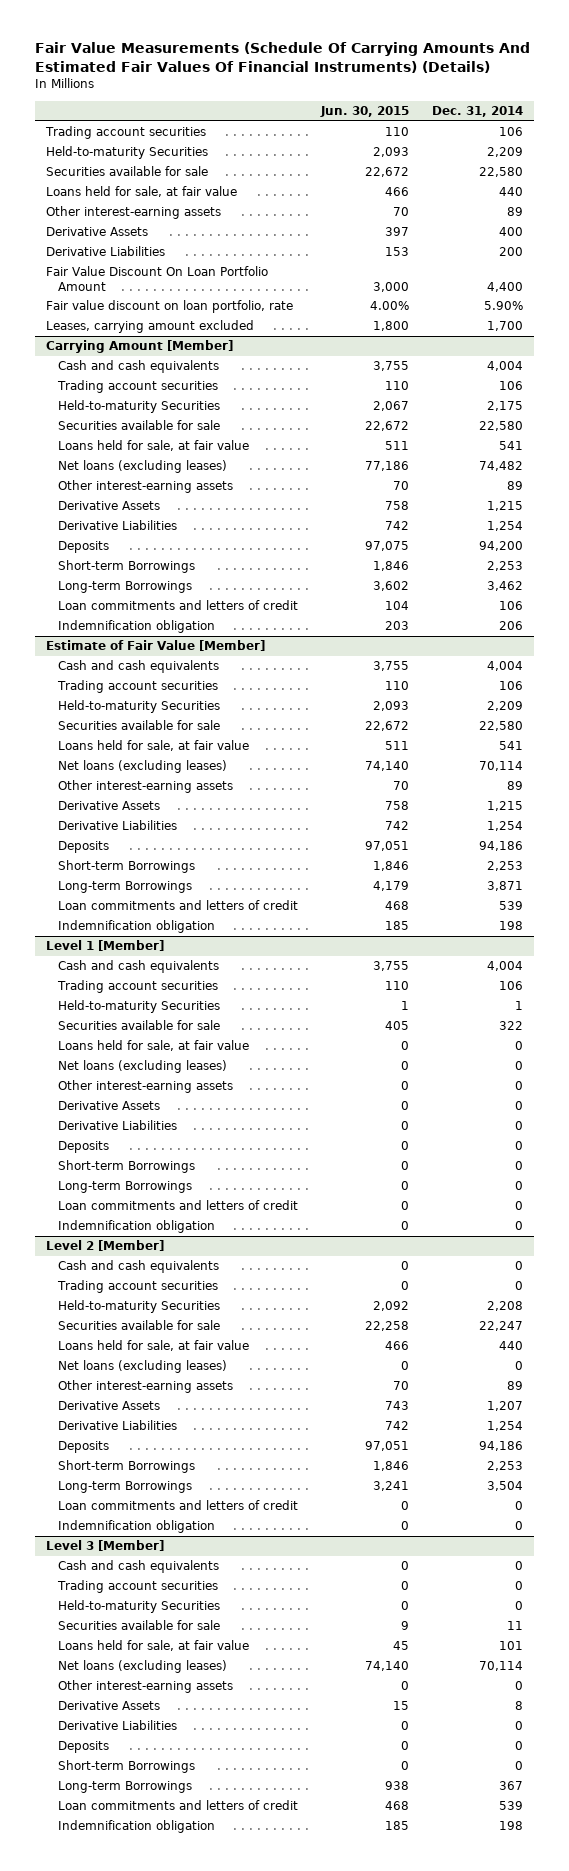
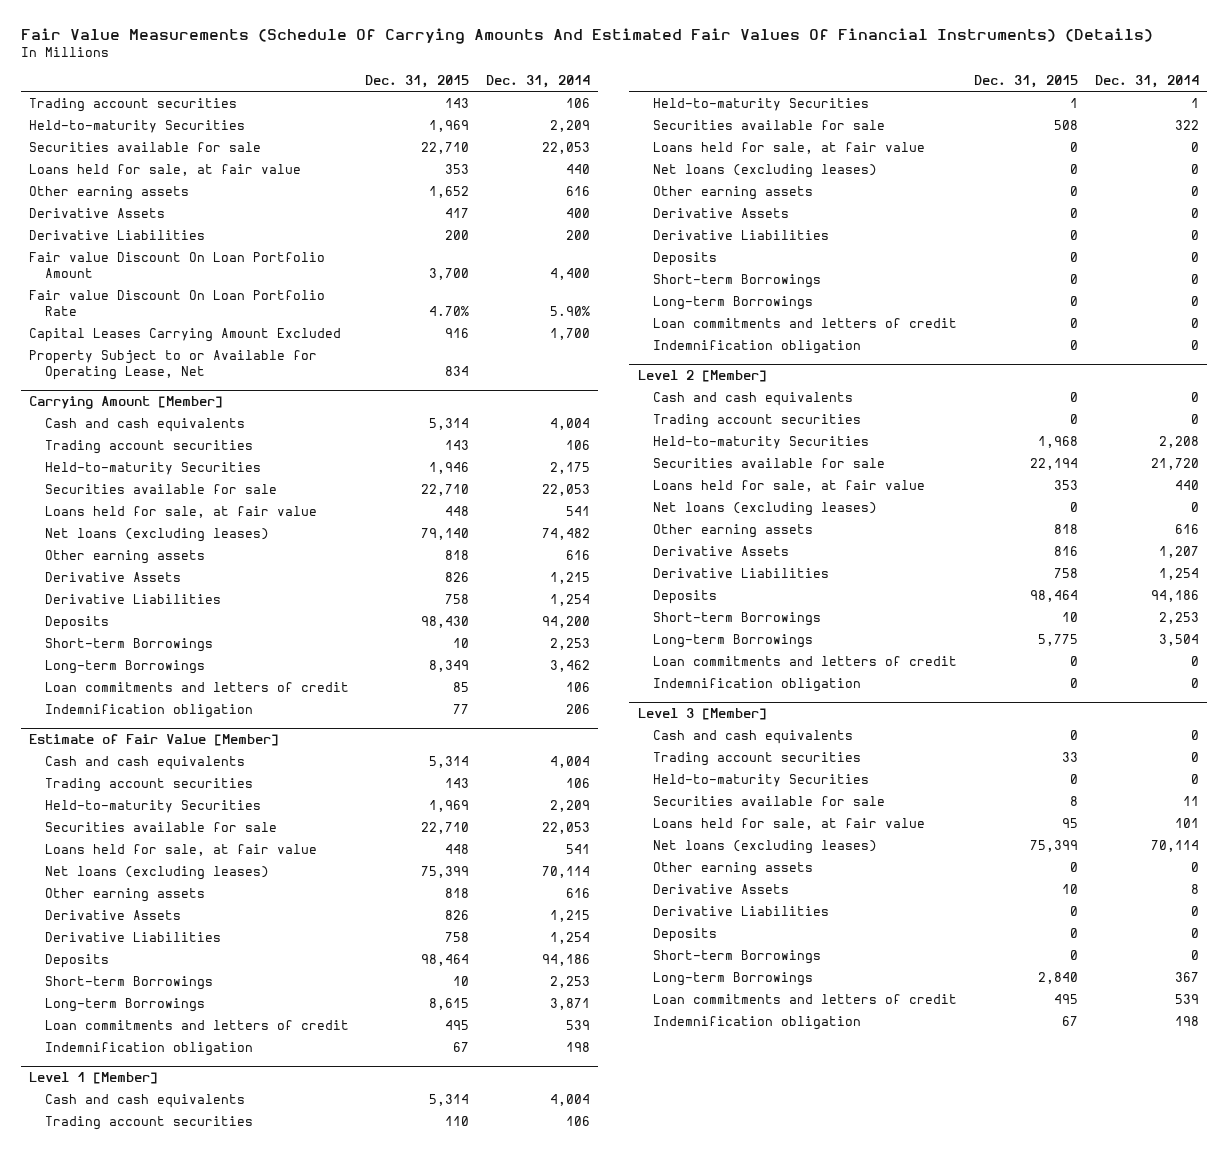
[319,106,409,118] Jun. 30, 2015 -> none
none -> [365,74,470,88] Dec. 31, 2015
[478,167,523,178] 22,580 -> [542,141,591,154] 22,053
[46,206,222,220] Other interest-earning assets -> [29,185,190,200] Other earning assets
[506,207,523,217] 89 -> [566,185,591,196] 616
[46,266,269,291] Fair Value Discount On Loan Portfolio Amount -> [29,251,326,278] Fair value Discount On Loan Portfolio Amount
[46,300,294,314] Fair value discount on loan portfolio, rate -> [29,289,326,316] Fair value Discount On Loan Portfolio Rate
[46,320,255,334] Leases, carrying amount excluded -> [29,327,342,342] Capital Leases Carrying Amount Excluded
none -> [29,349,318,380] Property Subject to or Available for Operating Lease, Net
[478,421,523,432] 22,580 -> [542,483,591,496] 22,053
[57,480,233,494] Other interest-earning assets -> [44,549,205,564] Other earning assets
[506,481,523,491] 89 -> [566,549,591,560] 616
[478,721,523,732] 22,580 -> [542,821,591,834] 22,053
[57,780,233,794] Other interest-earning assets -> [44,887,205,902] Other earning assets
[506,781,523,791] 89 -> [566,887,591,898] 616
[57,1080,233,1094] Other interest-earning assets -> [653,185,814,200] Other earning assets
[478,1321,523,1332] 22,247 -> [1150,457,1199,470] 21,720
[57,1380,233,1394] Other interest-earning assets -> [653,523,814,538] Other earning assets
[506,1381,523,1391] 89 -> [1174,523,1199,534] 616
[57,1680,233,1694] Other interest-earning assets -> [653,861,814,876] Other earning assets

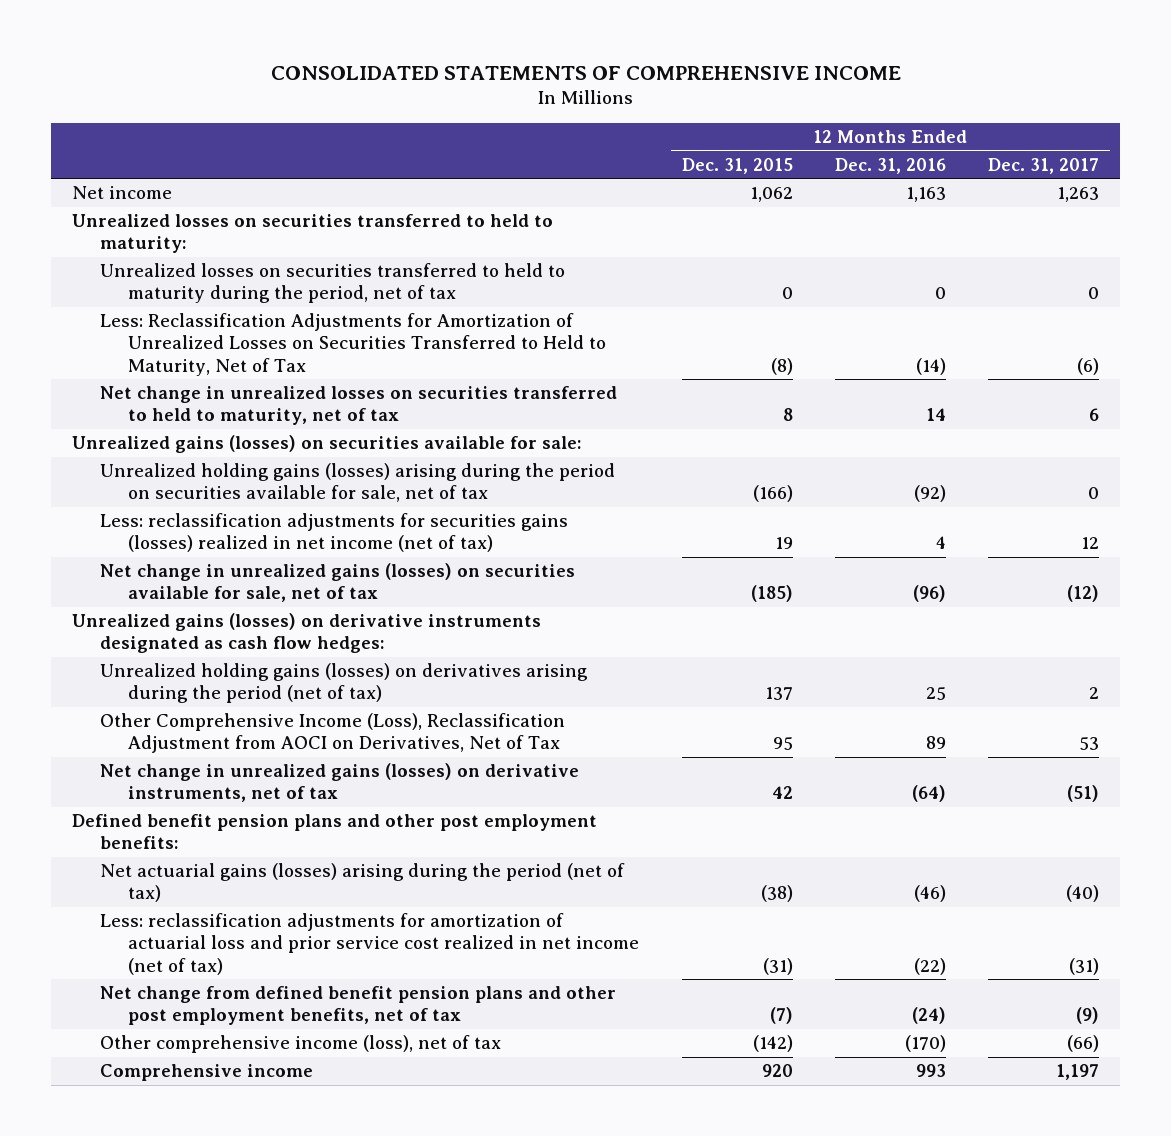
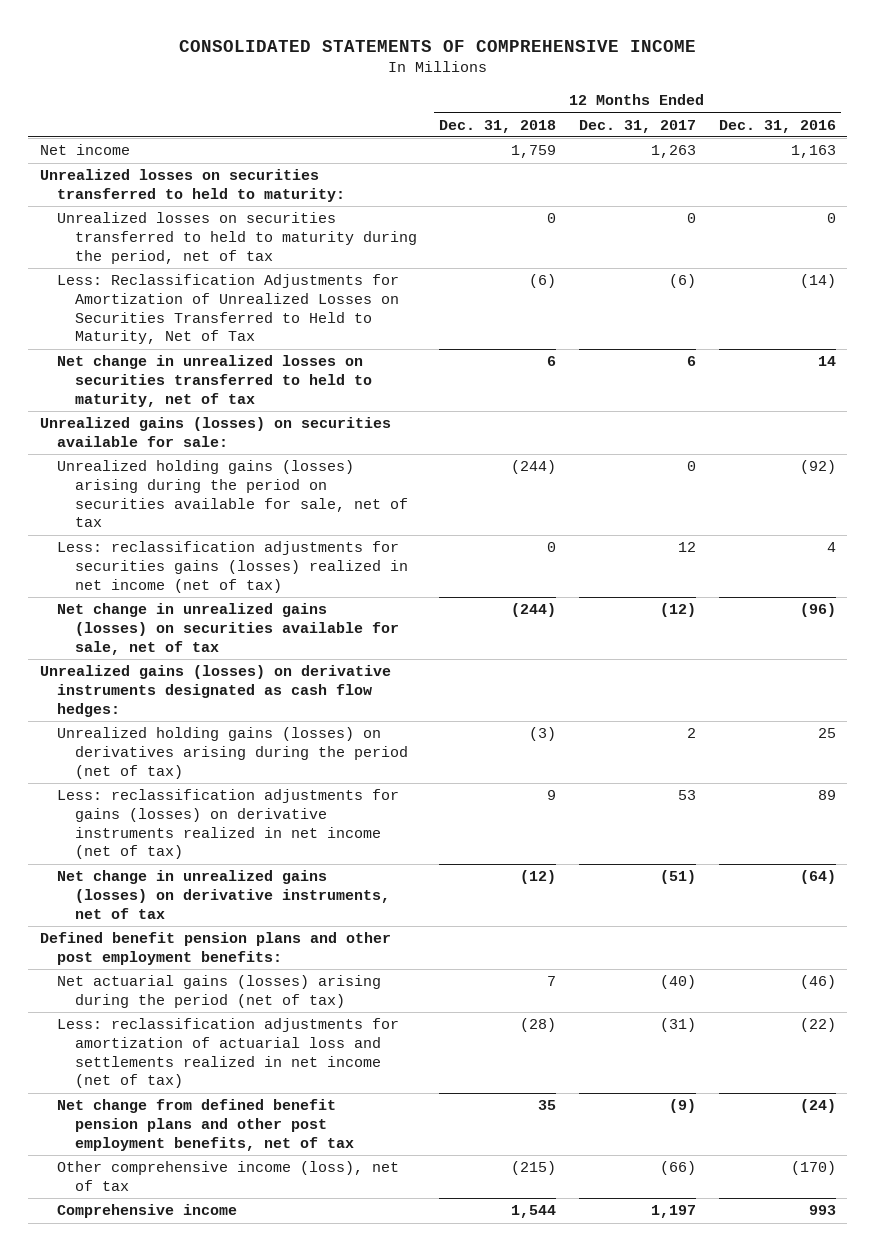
[681,157,793,174] Dec. 31, 2015 -> none
none -> [439,119,557,133] Dec. 31, 2018
[100,713,566,754] Other Comprehensive Income (Loss), Reclassification Adjustment from AOCI on Derivatives, Net of Tax -> [57,789,400,860] Less: reclassification adjustments for gains (losses) on derivative instruments realized in net income (net of tax)
[100,913,640,975] Less: reclassification adjustments for amortization of actuarial loss and prior service cost realized in net income (net of tax) -> [57,1018,400,1089] Less: reclassification adjustments for amortization of actuarial loss and settlements realized in net income (net of tax)

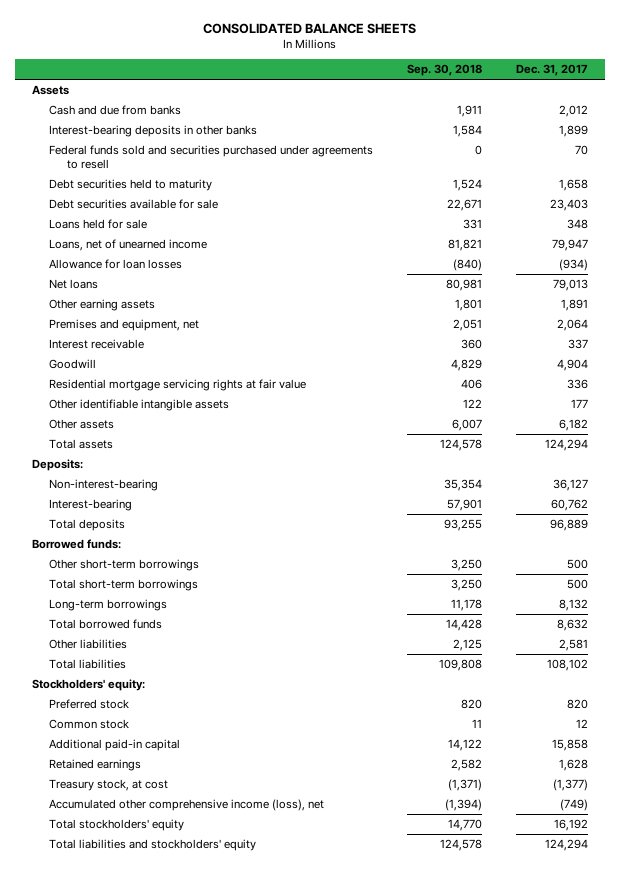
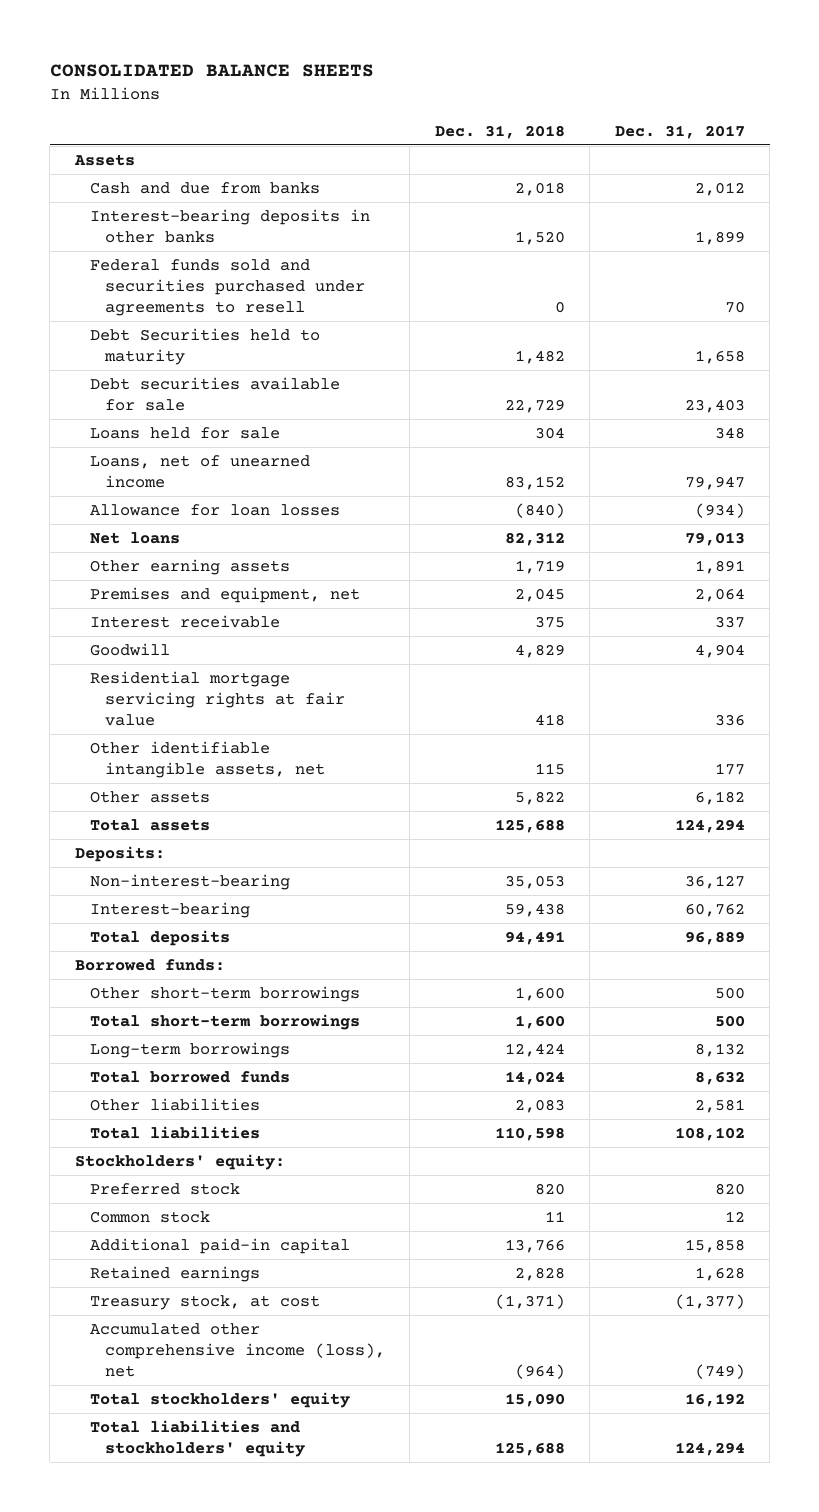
[407,64,483,77] Sep. 30, 2018 -> none
none -> [434,124,565,139] Dec. 31, 2018
[49,178,213,191] Debt securities held to maturity -> [89,328,320,365] Debt Securities held to maturity
[49,398,230,411] Other identifiable intangible assets -> [89,741,325,778] Other identifiable intangible assets, net

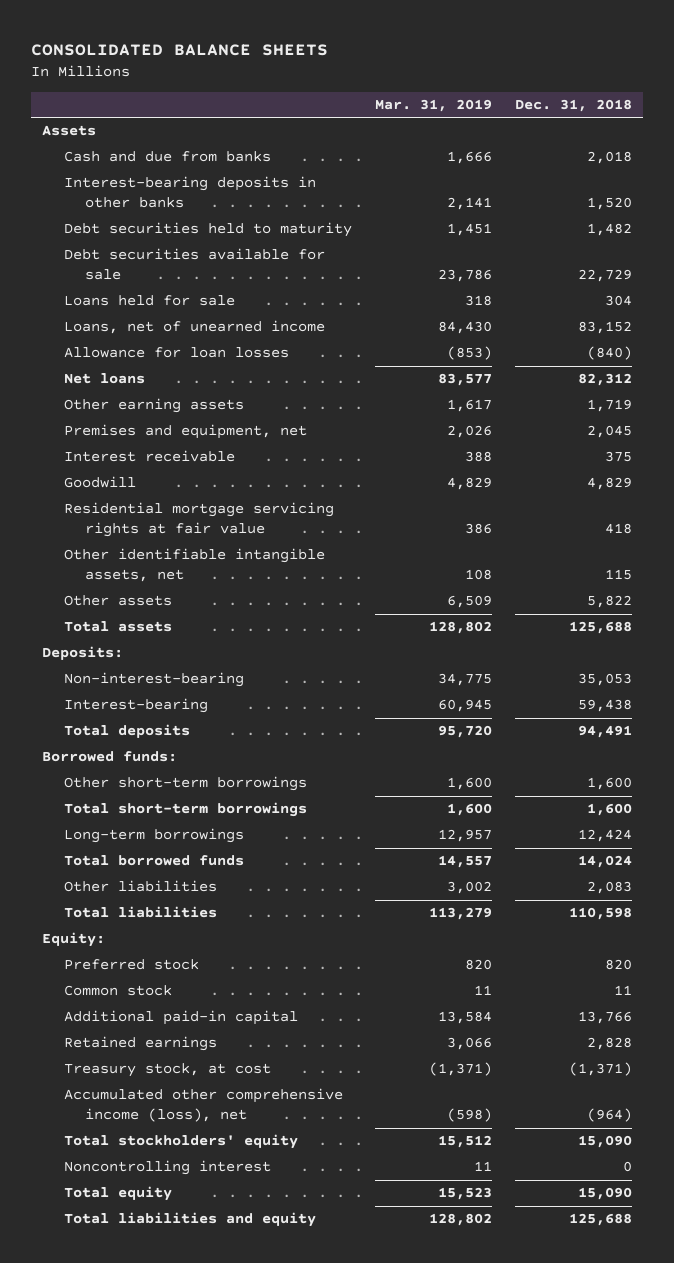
[614,124,745,139] Dec. 31, 2017 -> none
none -> [374,99,492,113] Mar. 31, 2019
[89,259,365,316] Federal funds sold and securities purchased under agreements to resell -> none
[89,328,320,365] Debt Securities held to maturity -> [63,222,352,238] Debt securities held to maturity
[74,1154,285,1171] Stockholders' equity: -> [42,932,106,948] Equity:
none -> [63,1160,271,1176] Noncontrolling interest
none -> [63,1186,172,1202] Total equity
[89,1420,305,1457] Total liabilities and stockholders' equity -> [63,1212,316,1228] Total liabilities and equity

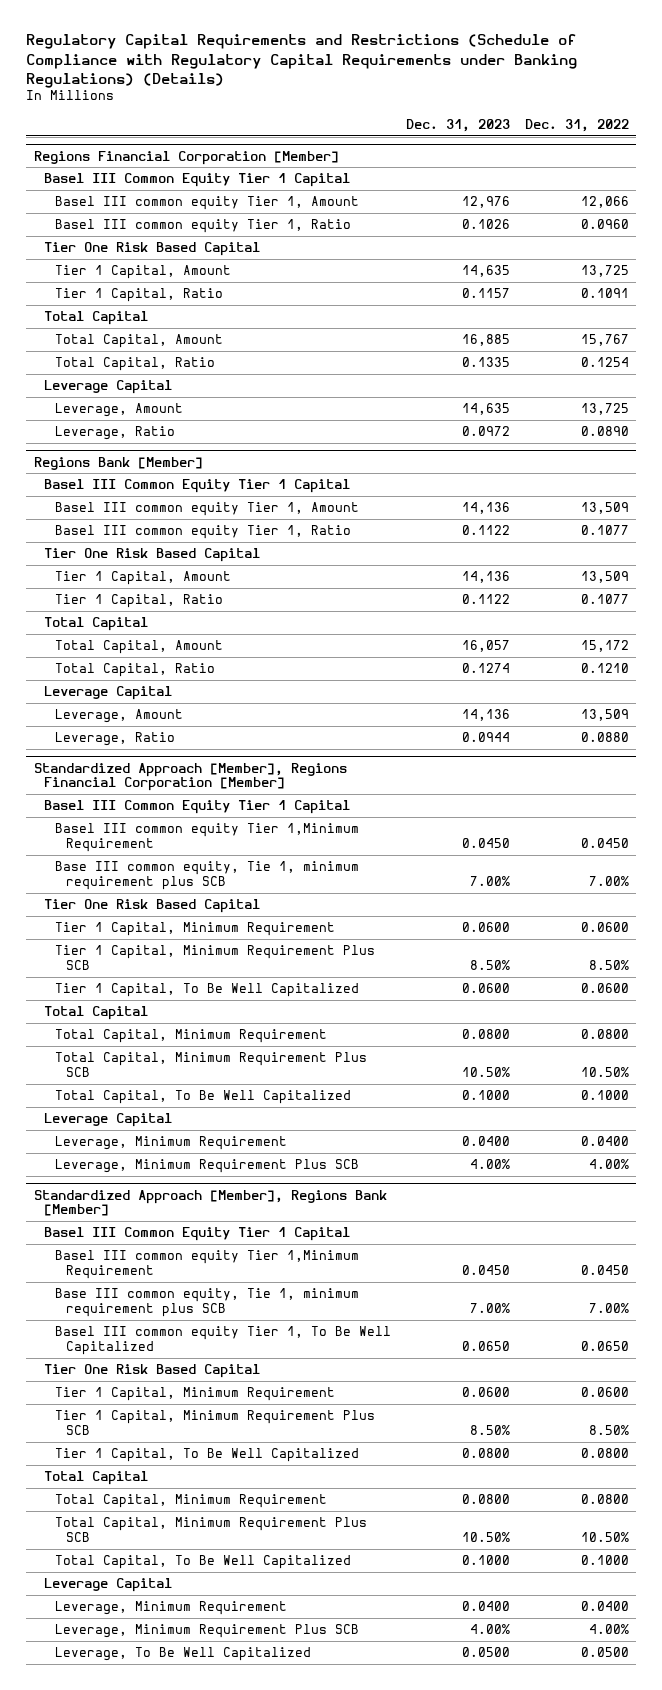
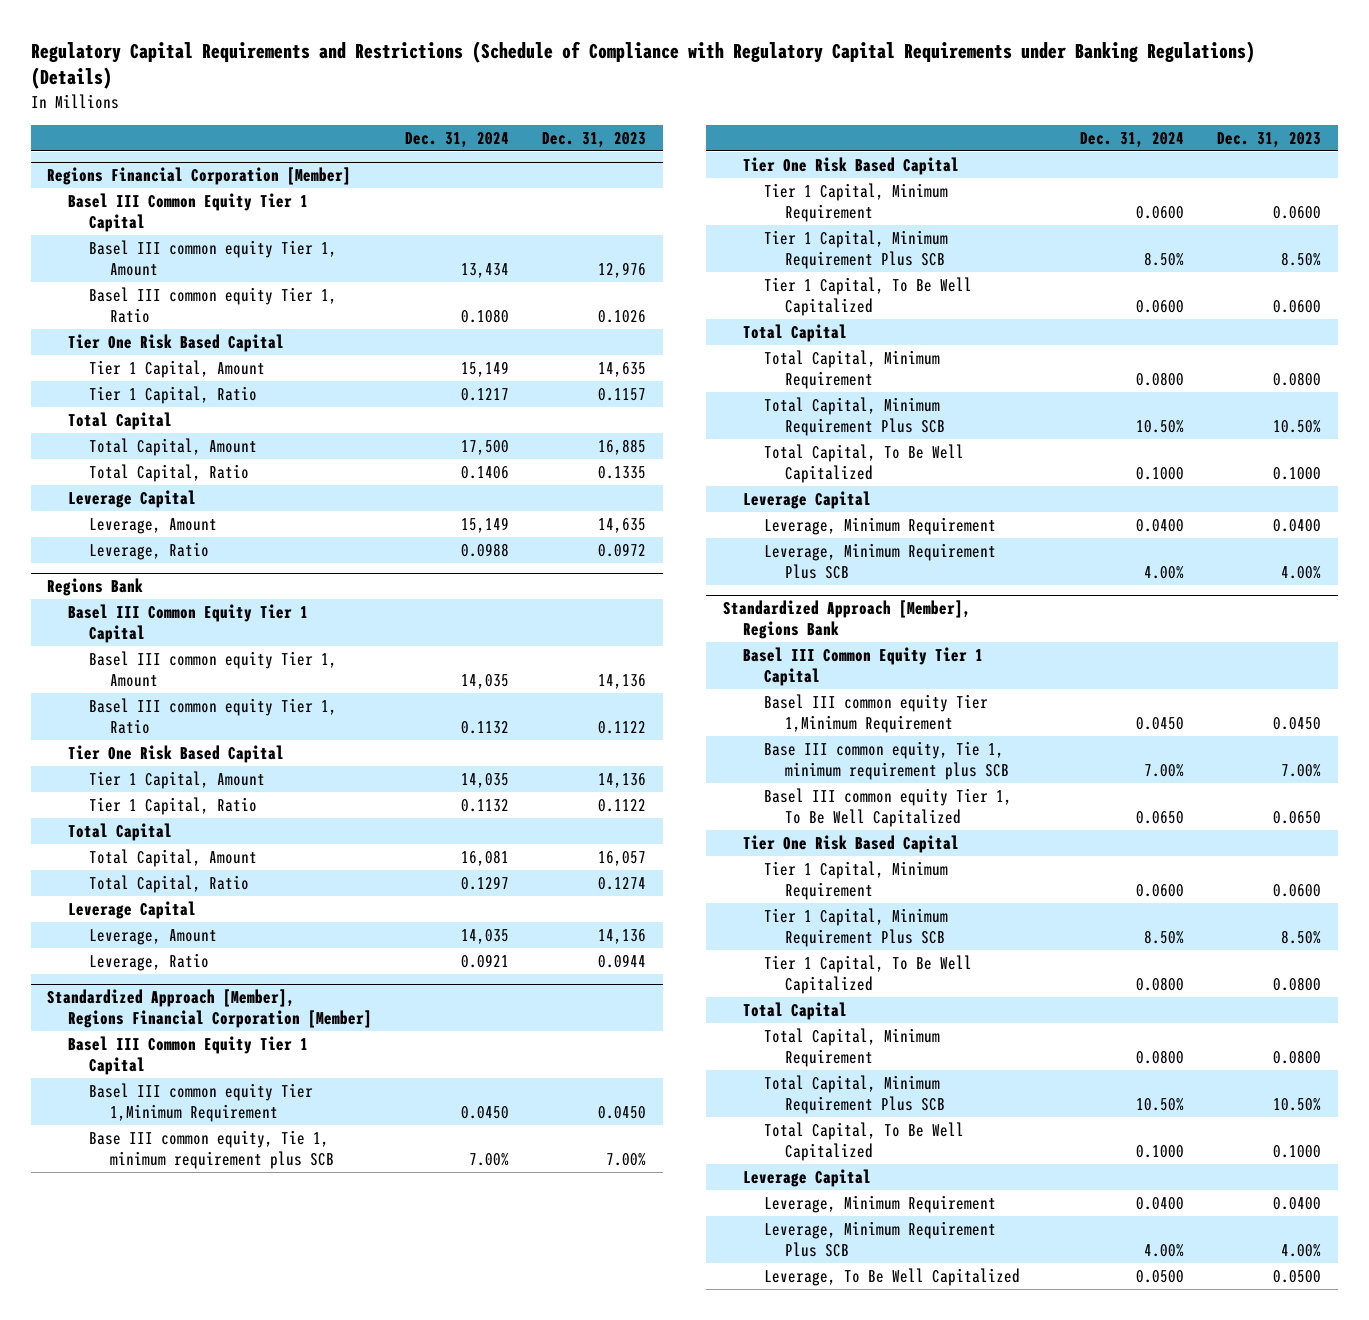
[524,118,629,132] Dec. 31, 2022 -> none
none -> [405,131,510,148] Dec. 31, 2024
[33,456,203,470] Regions Bank [Member] -> [47,578,144,597] Regions Bank
[33,1189,387,1217] Standardized Approach [Member], Regions Bank [Member] -> [722,600,971,640] Standardized Approach [Member], Regions Bank

